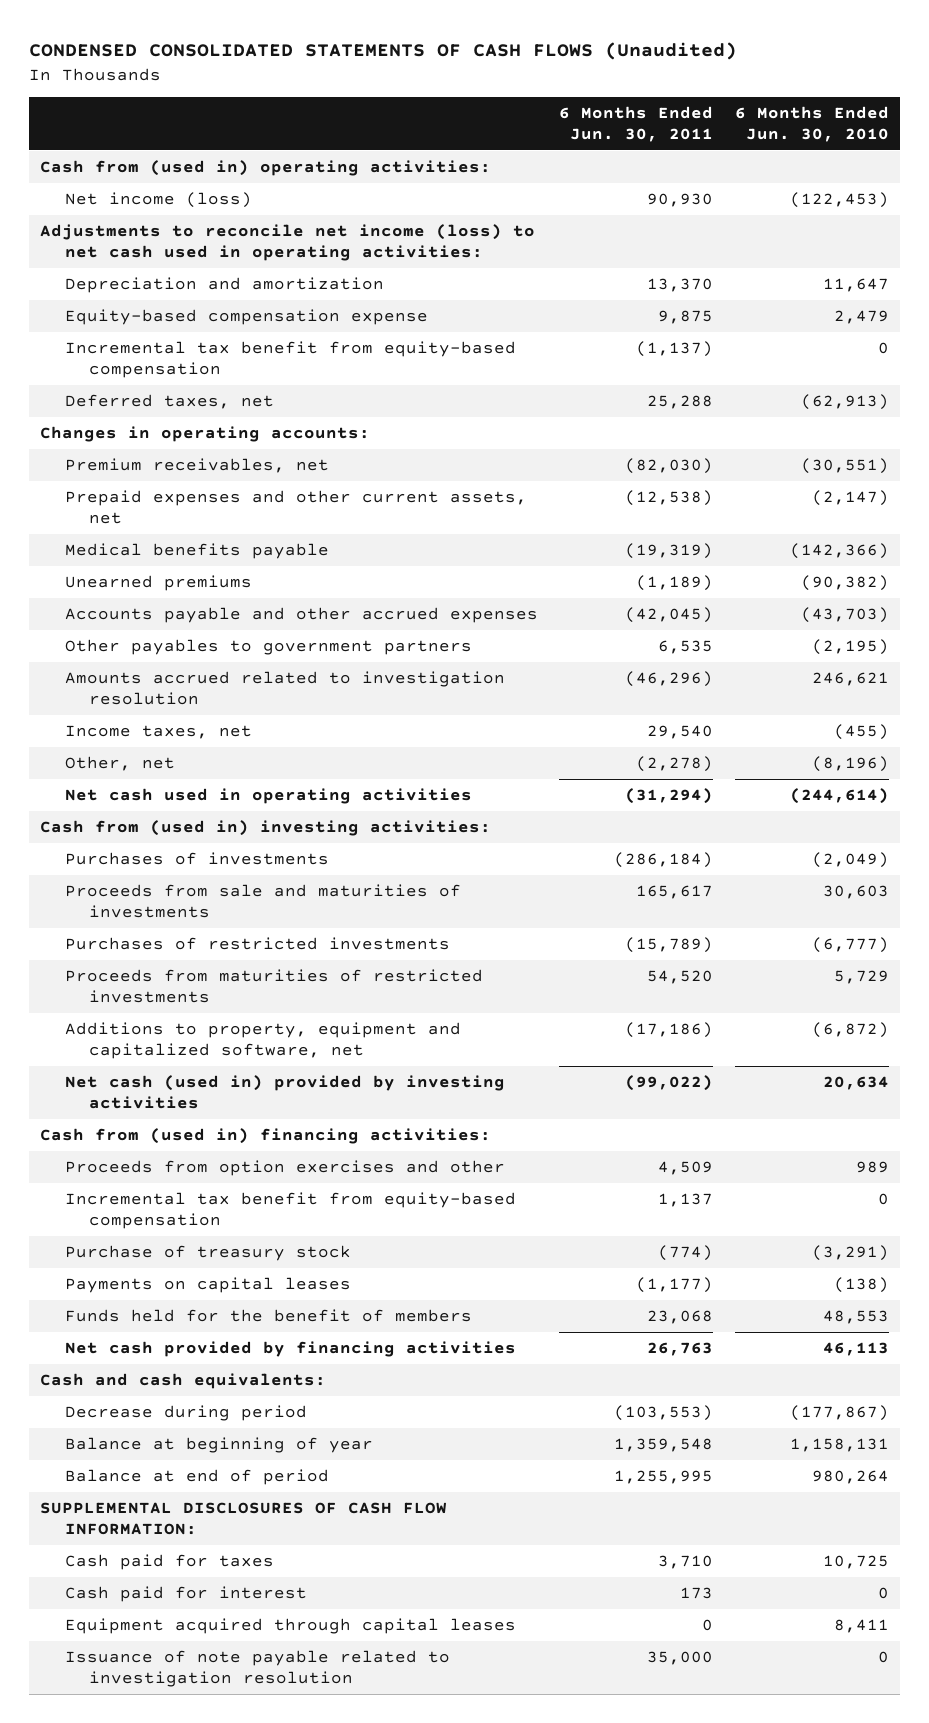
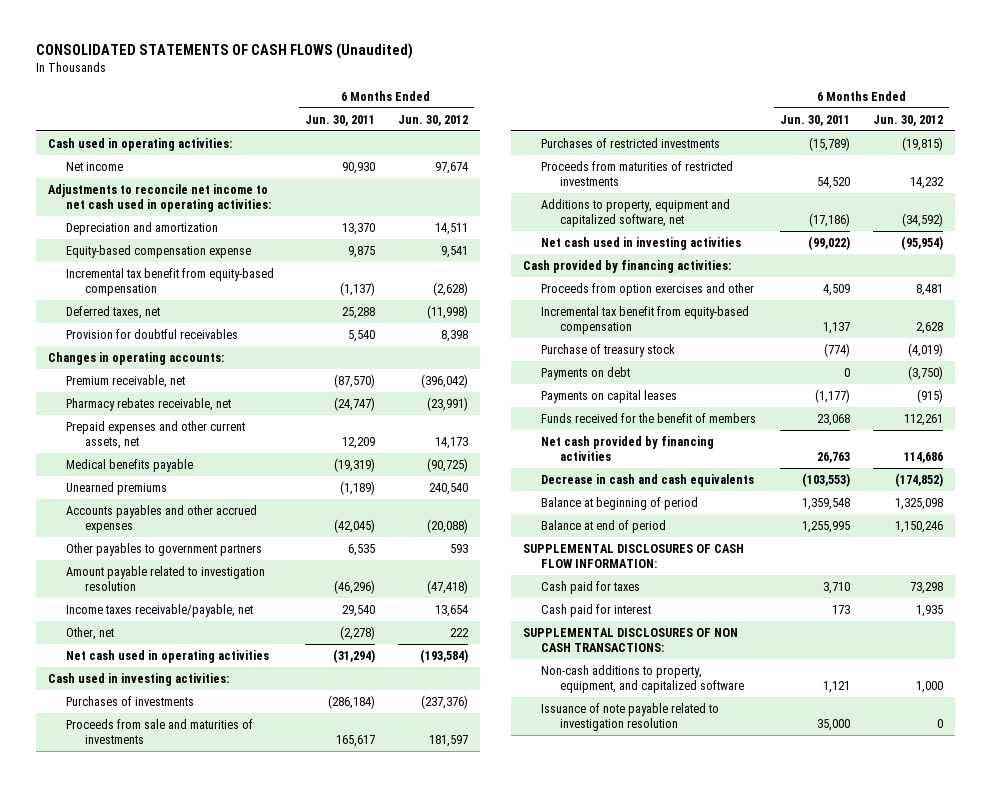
[28,42,737,61] CONDENSED CONSOLIDATED STATEMENTS OF CASH FLOWS (Unaudited) -> [36,43,414,60] CONSOLIDATED STATEMENTS OF CASH FLOWS (Unaudited)
[735,106,890,143] 6 Months Ended Jun. 30, 2010 -> none
none -> [398,114,469,126] Jun. 30, 2012
[39,160,491,177] Cash from (used in) operating activities: -> [47,137,232,151] Cash used in operating activities:
[64,192,252,209] Net income (loss) -> [66,161,124,171] Net income
[39,224,535,261] Adjustments to reconcile net income (loss) to net cash used in operating activities: -> [47,183,272,213] Adjustments to reconcile net income to net cash used in operating activities:
none -> [66,328,239,339] Provision for doubtful receivables
[64,458,329,474] Premium receivables, net -> [66,374,186,388] Premium receivable, net
[625,458,714,475] (82,030) -> [333,373,375,388] (87,570)
none -> [66,397,232,411] Pharmacy rebates receivable, net
[625,490,714,507] (12,538) -> [341,437,375,450] 12,209
[64,607,538,624] Accounts payable and other accrued expenses -> [66,504,258,534] Accounts payables and other accrued expenses
[64,671,505,705] Amounts accrued related to investigation resolution -> [66,565,266,592] Amount payable related to investigation resolution
[64,725,252,740] Income taxes, net -> [66,603,254,617] Income taxes receivable/payable, net
[39,820,491,837] Cash from (used in) investing activities: -> [47,672,229,686] Cash used in investing activities:
[64,1075,505,1109] Net cash (used in) provided by investing activities -> [541,236,742,250] Net cash used in investing activities
[39,1128,491,1145] Cash from (used in) financing activities: -> [522,259,731,273] Cash provided by financing activities:
none -> [541,366,631,380] Payments on debt
[64,1309,472,1323] Funds held for the benefit of members -> [541,412,757,423] Funds received for the benefit of members
[39,1373,326,1390] Cash and cash equivalents: -> none
[64,1405,307,1422] Decrease during period -> [541,473,755,487] Decrease in cash and cash equivalents
[64,1437,373,1454] Balance at beginning of year -> [541,496,699,510] Balance at beginning of period
[64,1618,516,1635] Equipment acquired through capital leases -> none
none -> [522,627,738,653] SUPPLEMENTAL DISCLOSURES OF NON CASH TRANSACTIONS:
none -> [541,664,744,694] Non-cash additions to property, equipment, and capitalized software

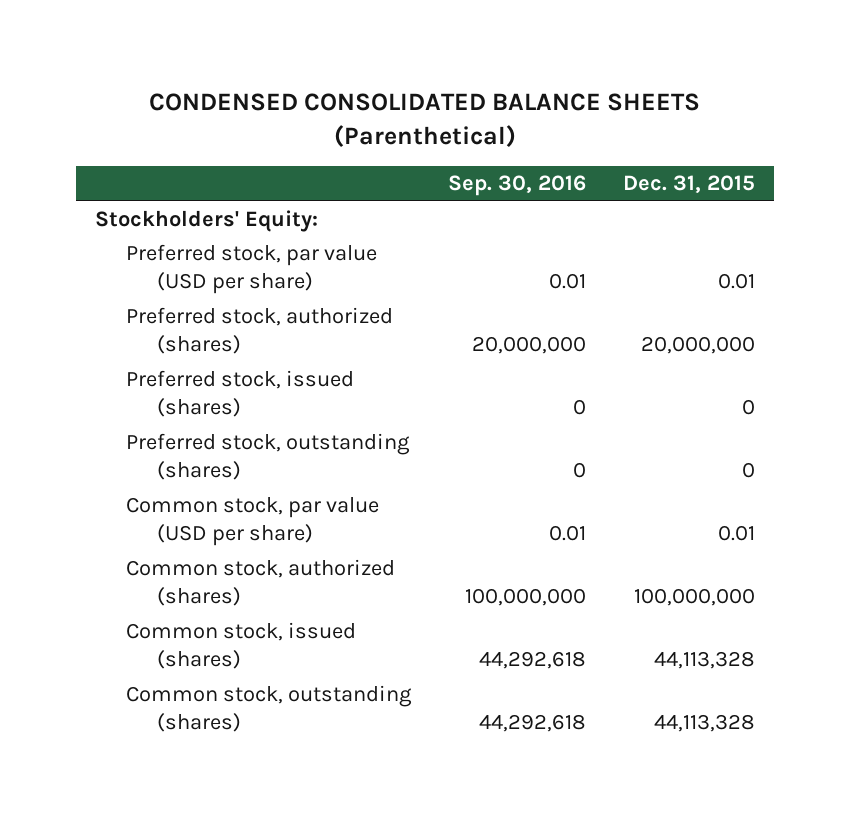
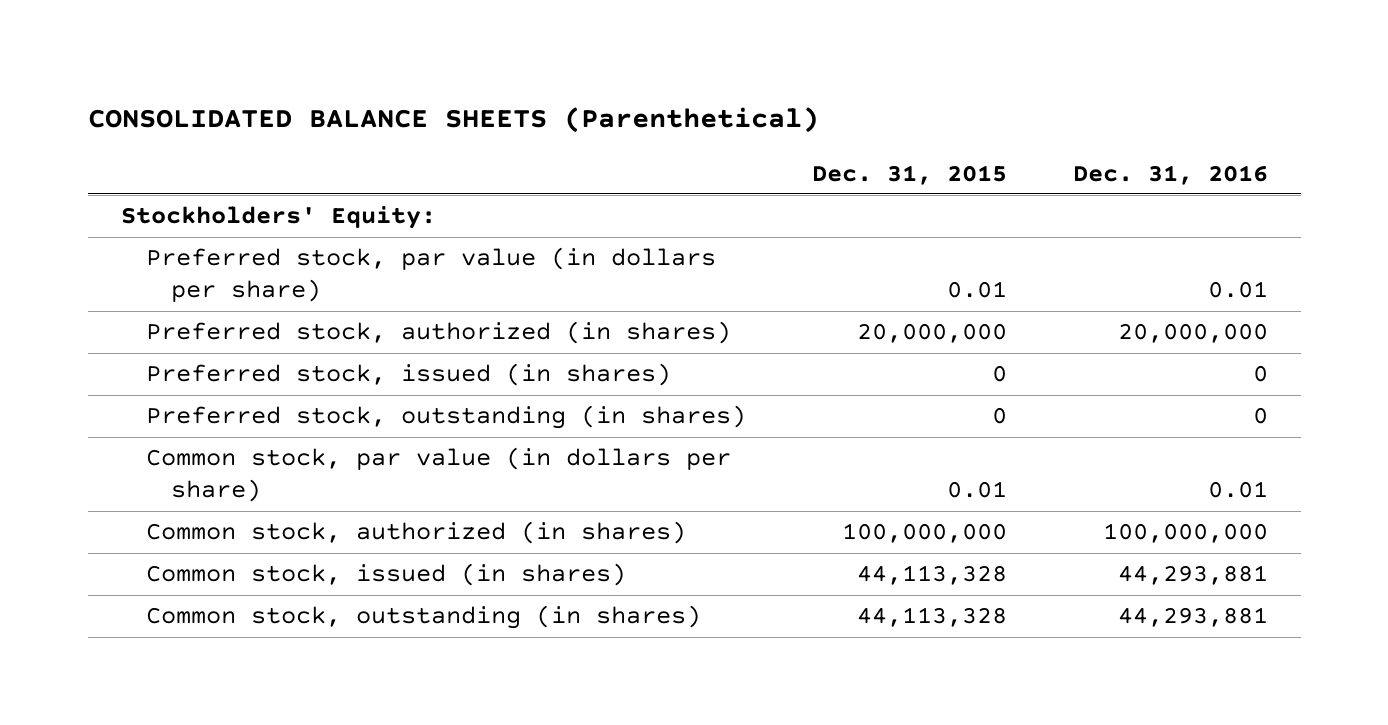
[149,93,701,148] CONDENSED CONSOLIDATED BALANCE SHEETS (Parenthetical) -> [87,106,819,133] CONSOLIDATED BALANCE SHEETS (Parenthetical)
[448,175,587,197] Sep. 30, 2016 -> none
none -> [1072,164,1268,185] Dec. 31, 2016
[125,244,377,295] Preferred stock, par value (USD per share) -> [145,247,716,303] Preferred stock, par value (in dollars per share)
[125,307,393,355] Preferred stock, authorized (shares) -> [145,321,731,345] Preferred stock, authorized (in shares)
[125,370,354,418] Preferred stock, issued (shares) -> [145,363,671,387] Preferred stock, issued (in shares)
[125,433,410,481] Preferred stock, outstanding (shares) -> [145,405,746,430] Preferred stock, outstanding (in shares)
[125,497,379,547] Common stock, par value (USD per share) -> [145,447,731,503] Common stock, par value (in dollars per share)
[125,559,395,607] Common stock, authorized (shares) -> [145,521,686,545] Common stock, authorized (in shares)
[125,622,356,670] Common stock, issued (shares) -> [145,563,626,587] Common stock, issued (in shares)
[125,685,412,733] Common stock, outstanding (shares) -> [145,605,701,630] Common stock, outstanding (in shares)

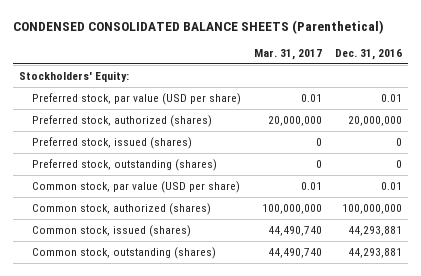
[87,106,819,133] CONSOLIDATED BALANCE SHEETS (Parenthetical) -> [12,19,384,34] CONDENSED CONSOLIDATED BALANCE SHEETS (Parenthetical)
[811,164,1007,185] Dec. 31, 2015 -> none
none -> [254,49,323,61] Mar. 31, 2017
[145,247,716,303] Preferred stock, par value (in dollars per share) -> [32,92,242,105] Preferred stock, par value (USD per share)
[145,321,731,345] Preferred stock, authorized (in shares) -> [32,114,213,127] Preferred stock, authorized (shares)
[145,363,671,387] Preferred stock, issued (in shares) -> [32,136,193,149] Preferred stock, issued (shares)
[145,405,746,430] Preferred stock, outstanding (in shares) -> [32,158,218,171] Preferred stock, outstanding (shares)
[145,447,731,503] Common stock, par value (in dollars per share) -> [32,180,241,193] Common stock, par value (USD per share)
[145,521,686,545] Common stock, authorized (in shares) -> [32,202,212,215] Common stock, authorized (shares)
[145,563,626,587] Common stock, issued (in shares) -> [32,224,192,237] Common stock, issued (shares)
[145,605,701,630] Common stock, outstanding (in shares) -> [32,246,217,259] Common stock, outstanding (shares)

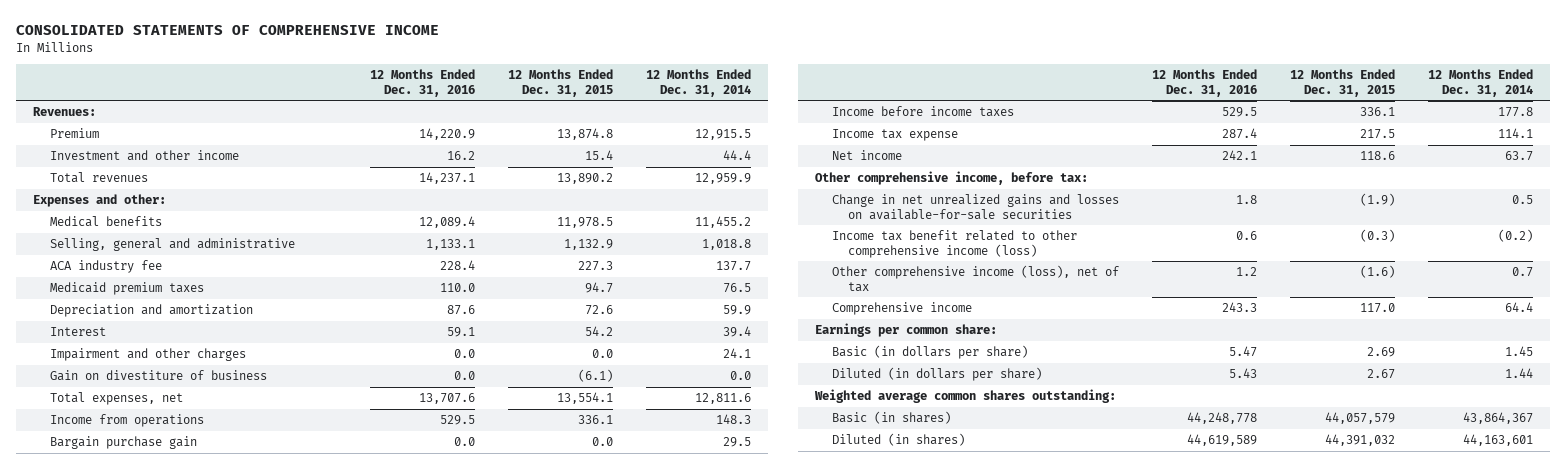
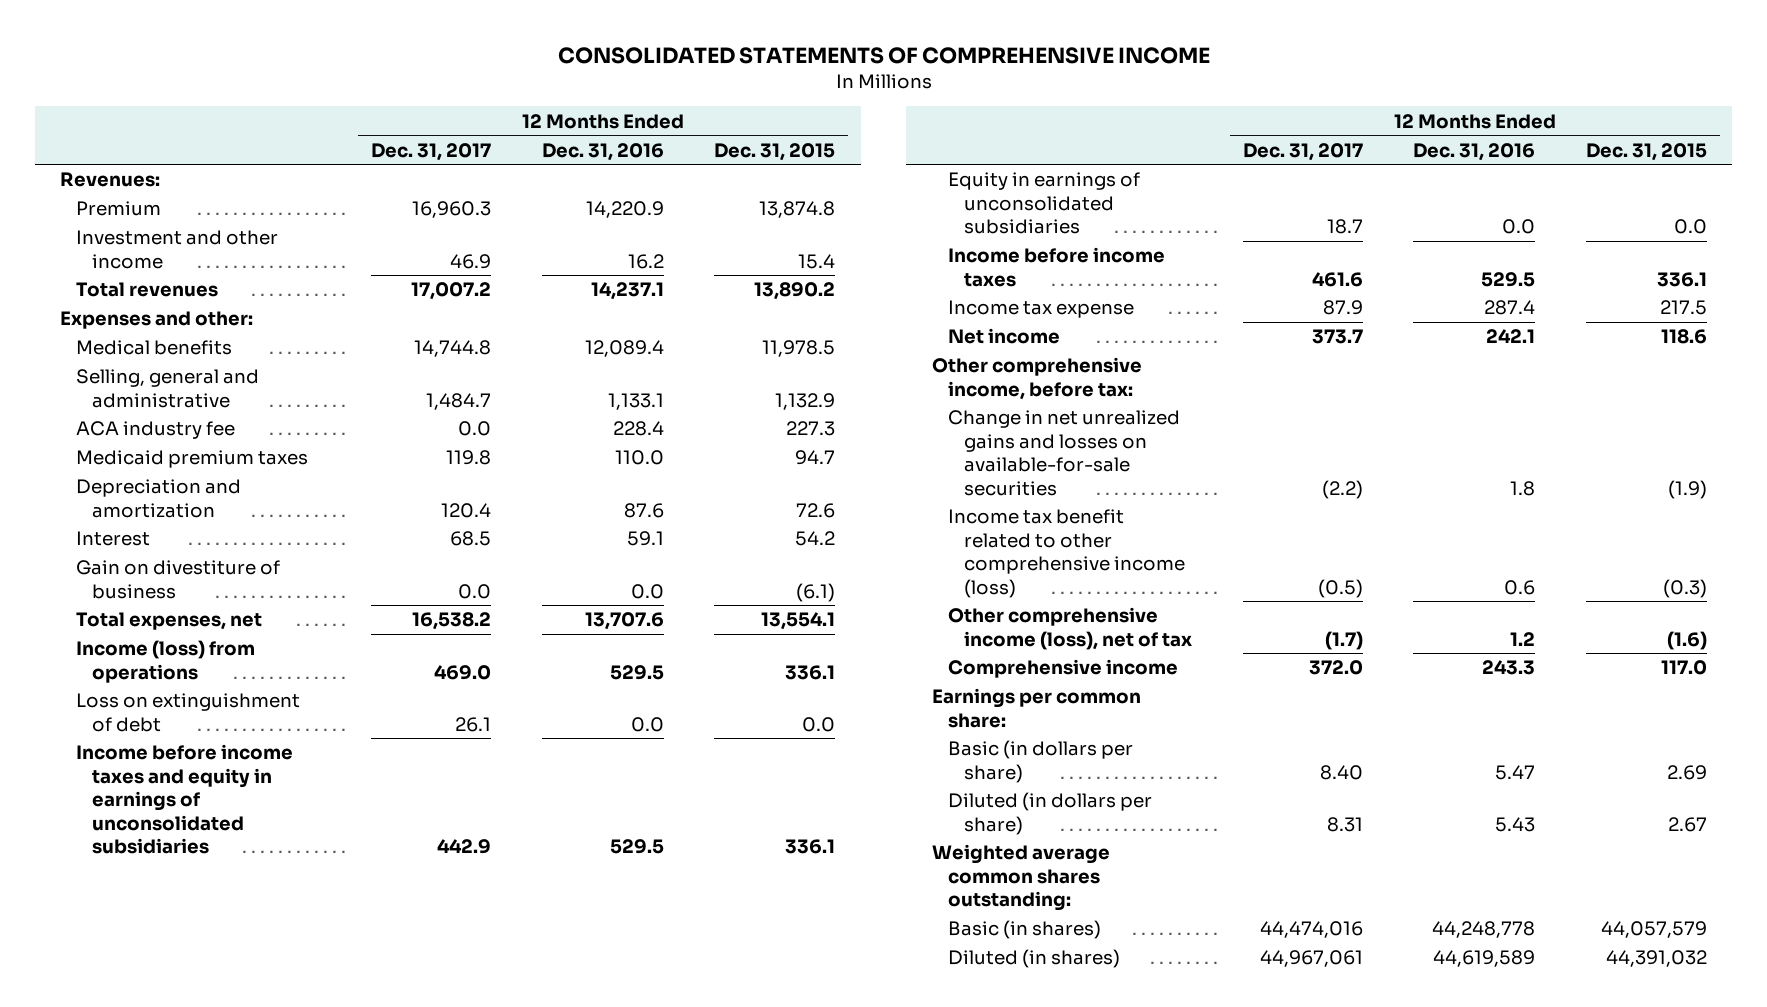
[646,68,752,97] 12 Months Ended Dec. 31, 2014 -> none
none -> [371,142,492,161] Dec. 31, 2017
[49,348,246,362] Impairment and other charges -> none
[49,436,197,450] Bargain purchase gain -> none
[49,414,204,428] Income from operations -> [76,640,256,683] Income (loss) from operations
none -> [76,693,301,732] Loss on extinguishment of debt
none -> [76,744,294,854] Income before income taxes and equity in earnings of unconsolidated subsidiaries
none -> [948,172,1141,235] Equity in earnings of unconsolidated subsidiaries

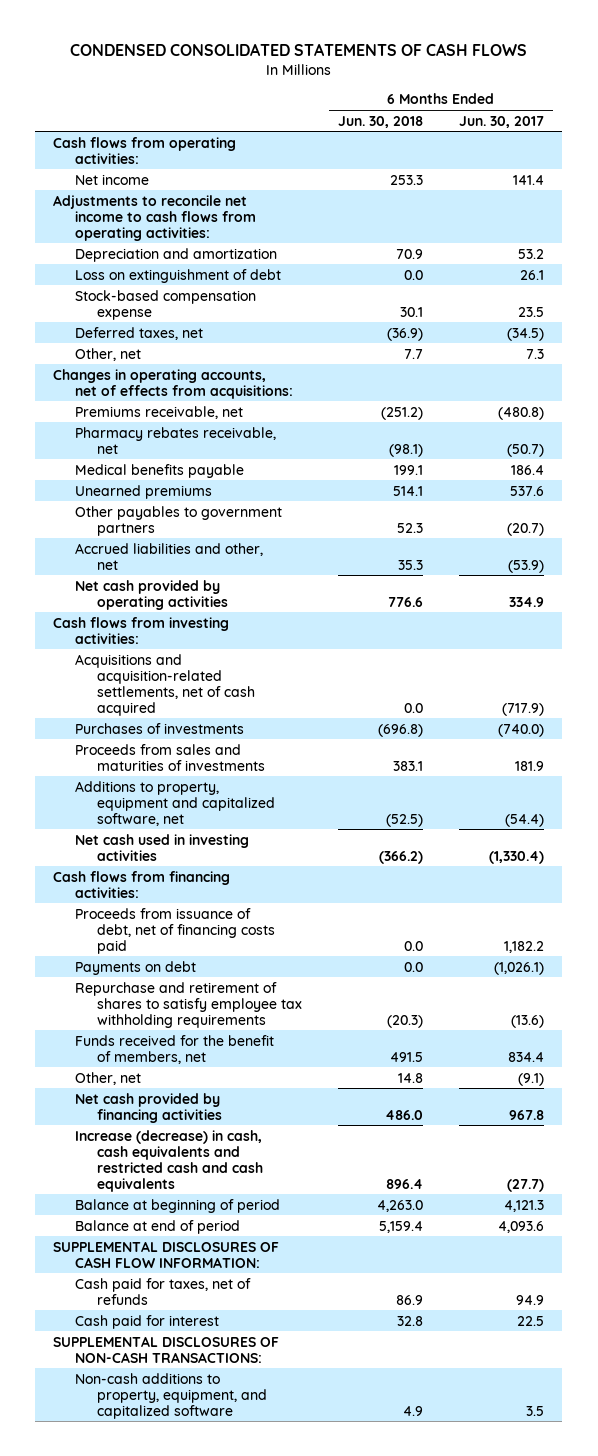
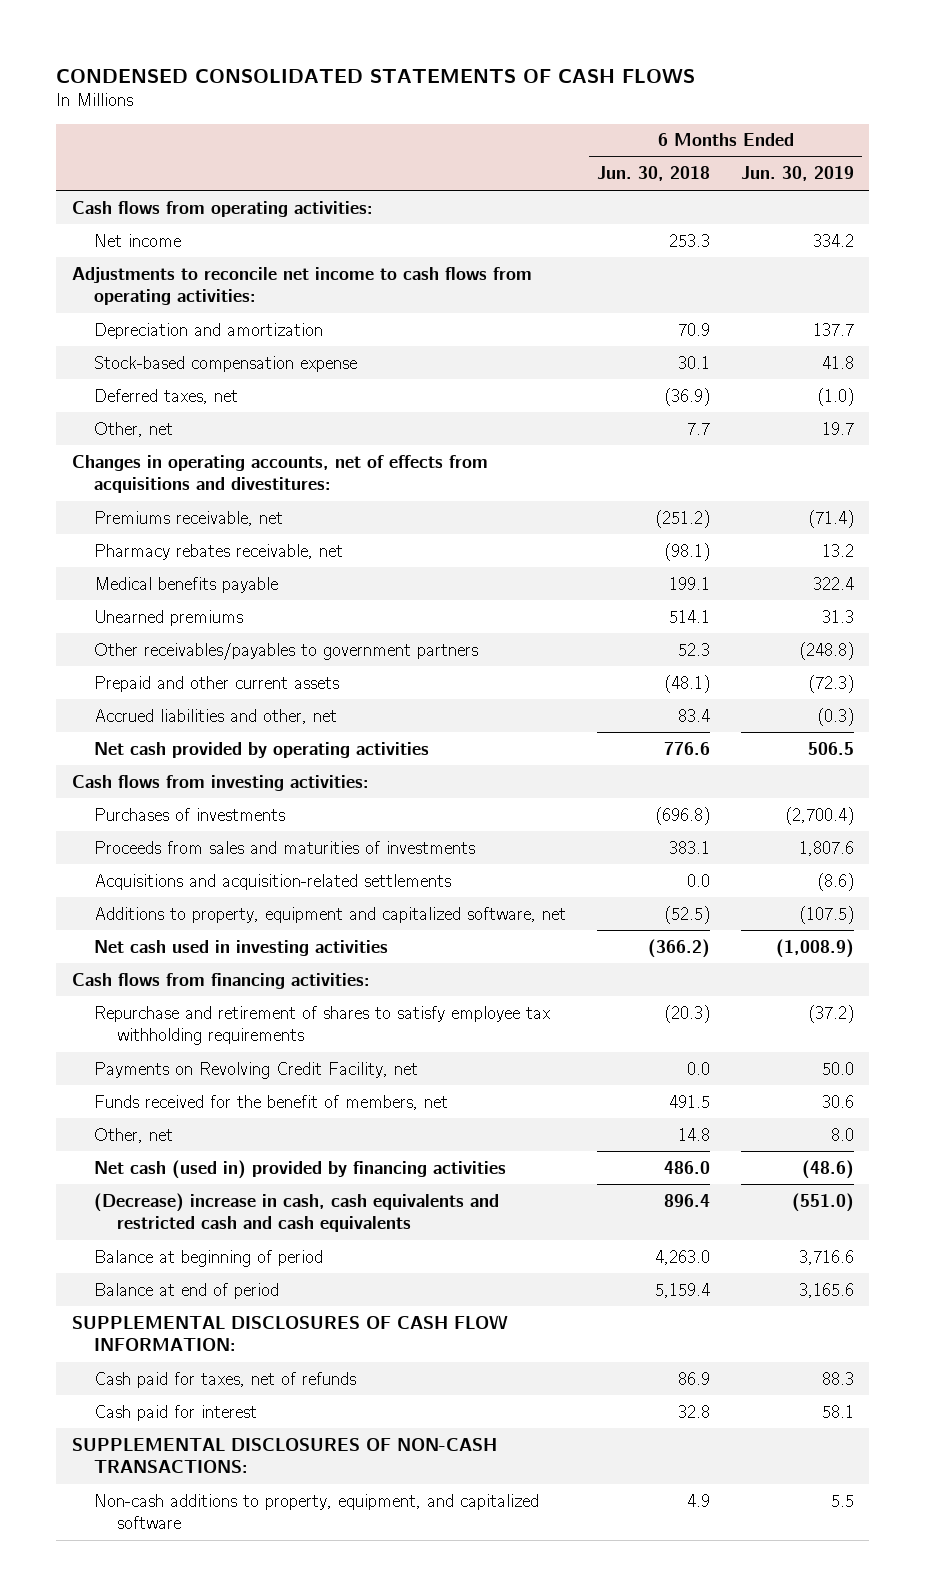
[459,115,545,128] Jun. 30, 2017 -> none
none -> [740,166,854,182] Jun. 30, 2019
[75,268,282,283] Loss on extinguishment of debt -> none
[53,368,294,399] Changes in operating accounts, net of effects from acquisitions: -> [71,454,488,493] Changes in operating accounts, net of effects from acquisitions and divestitures:
[75,505,283,536] Other payables to government partners -> [94,642,479,660] Other receivables/payables to government partners
none -> [94,675,340,692] Prepaid and other current assets
[398,559,424,570] 35.3 -> [678,708,711,722] 83.4
[75,653,255,716] Acquisitions and acquisition-related settlements, net of cash acquired -> none
none -> [94,873,452,890] Acquisitions and acquisition-related settlements
[75,907,275,954] Proceeds from issuance of debt, net of financing costs paid -> none
[75,960,197,975] Payments on debt -> none
none -> [94,1061,419,1079] Payments on Revolving Credit Facility, net
[75,1092,222,1123] Net cash provided by financing activities -> [94,1159,507,1179] Net cash (used in) provided by financing activities
[75,1129,263,1192] Increase (decrease) in cash, cash equivalents and restricted cash and cash equivalents -> [94,1192,500,1232] (Decrease) increase in cash, cash equivalents and restricted cash and cash equivalents

